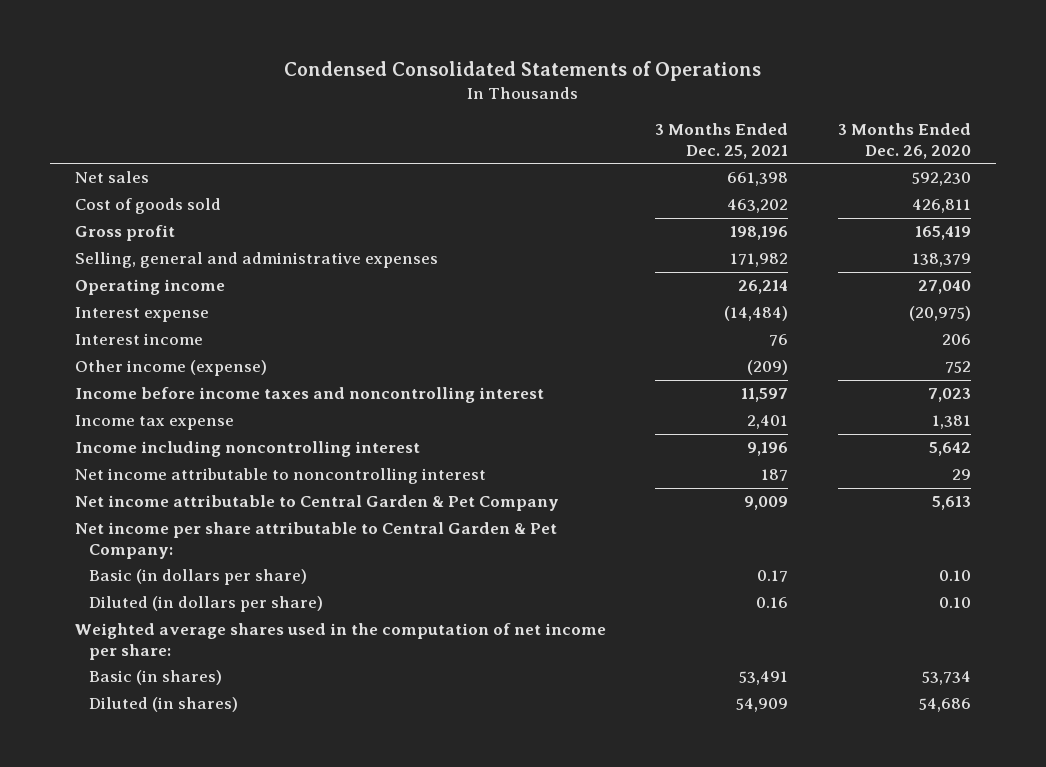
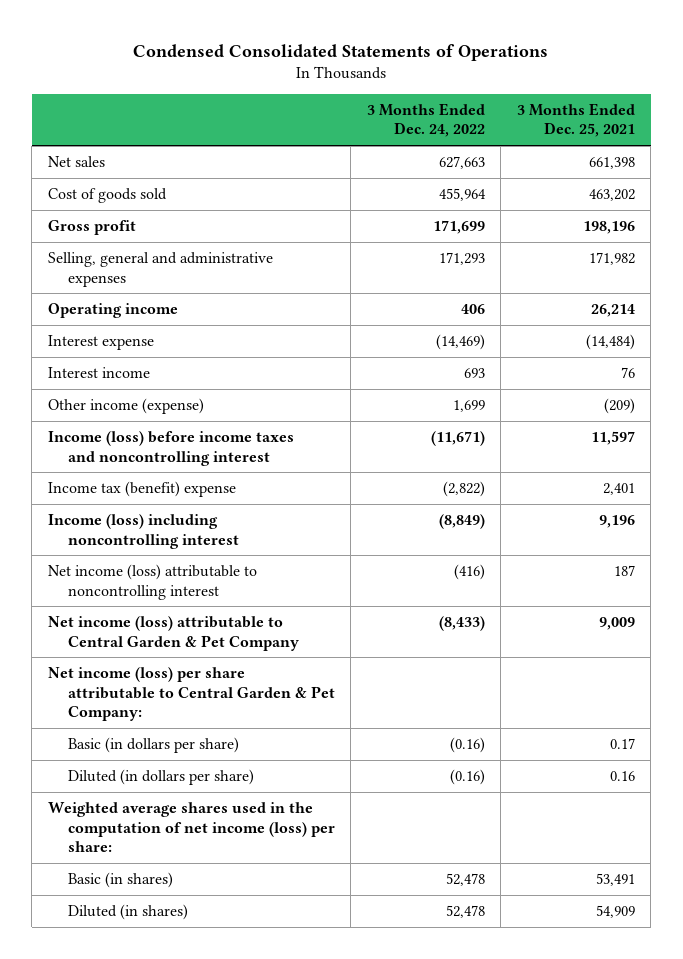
[838,123,972,159] 3 Months Ended Dec. 26, 2020 -> none
none -> [366,102,485,138] 3 Months Ended Dec. 24, 2022
[74,387,544,404] Income before income taxes and noncontrolling interest -> [47,430,294,466] Income (loss) before income taxes and noncontrolling interest
[74,415,234,431] Income tax expense -> [47,480,236,497] Income tax (benefit) expense
[74,441,420,458] Income including noncontrolling interest -> [47,513,239,549] Income (loss) including noncontrolling interest
[74,468,486,485] Net income attributable to noncontrolling interest -> [47,563,257,600] Net income (loss) attributable to noncontrolling interest
[74,495,559,512] Net income attributable to Central Garden & Pet Company -> [47,615,299,651] Net income (loss) attributable to Central Garden & Pet Company
[74,522,557,560] Net income per share attributable to Central Garden & Pet Company: -> [47,666,335,722] Net income (loss) per share attributable to Central Garden & Pet Company:
[74,623,606,661] Weighted average shares used in the computation of net income per share: -> [47,801,335,853] Weighted average shares used in the computation of net income (loss) per share:

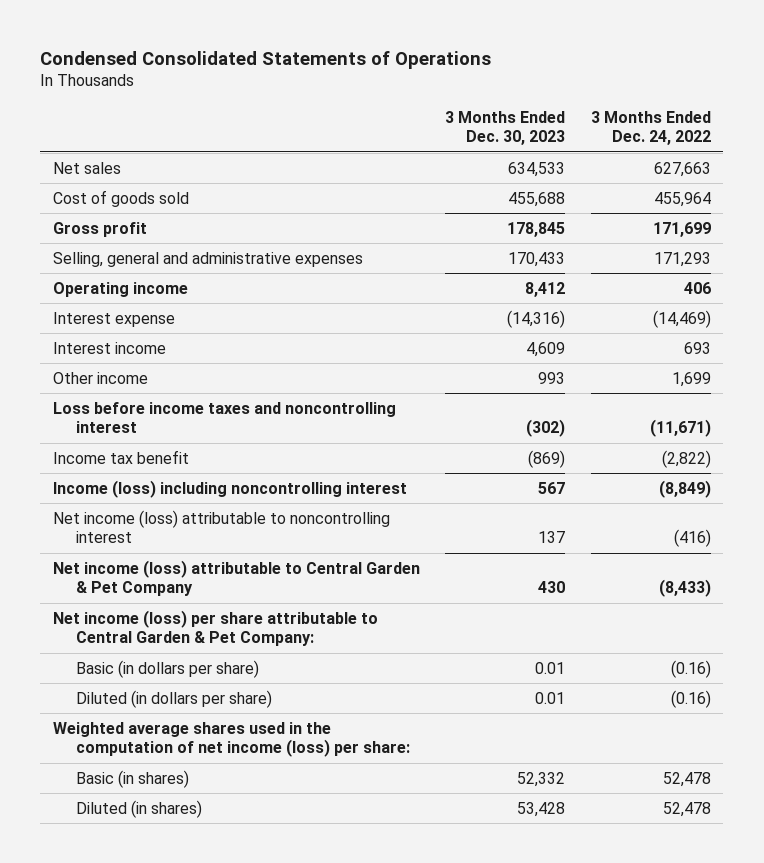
[516,102,635,138] 3 Months Ended Dec. 25, 2021 -> none
none -> [445,110,566,146] 3 Months Ended Dec. 30, 2023
[47,397,204,414] Other income (expense) -> [52,371,148,384] Other income
[47,430,294,466] Income (loss) before income taxes and noncontrolling interest -> [52,401,396,434] Loss before income taxes and noncontrolling interest
[47,480,236,497] Income tax (benefit) expense -> [52,449,189,464] Income tax benefit

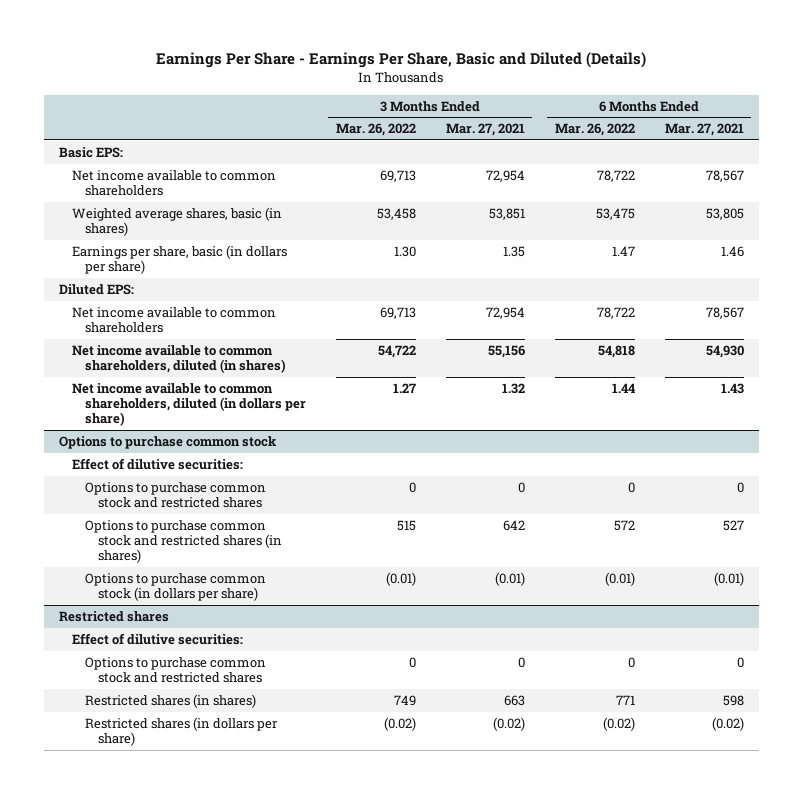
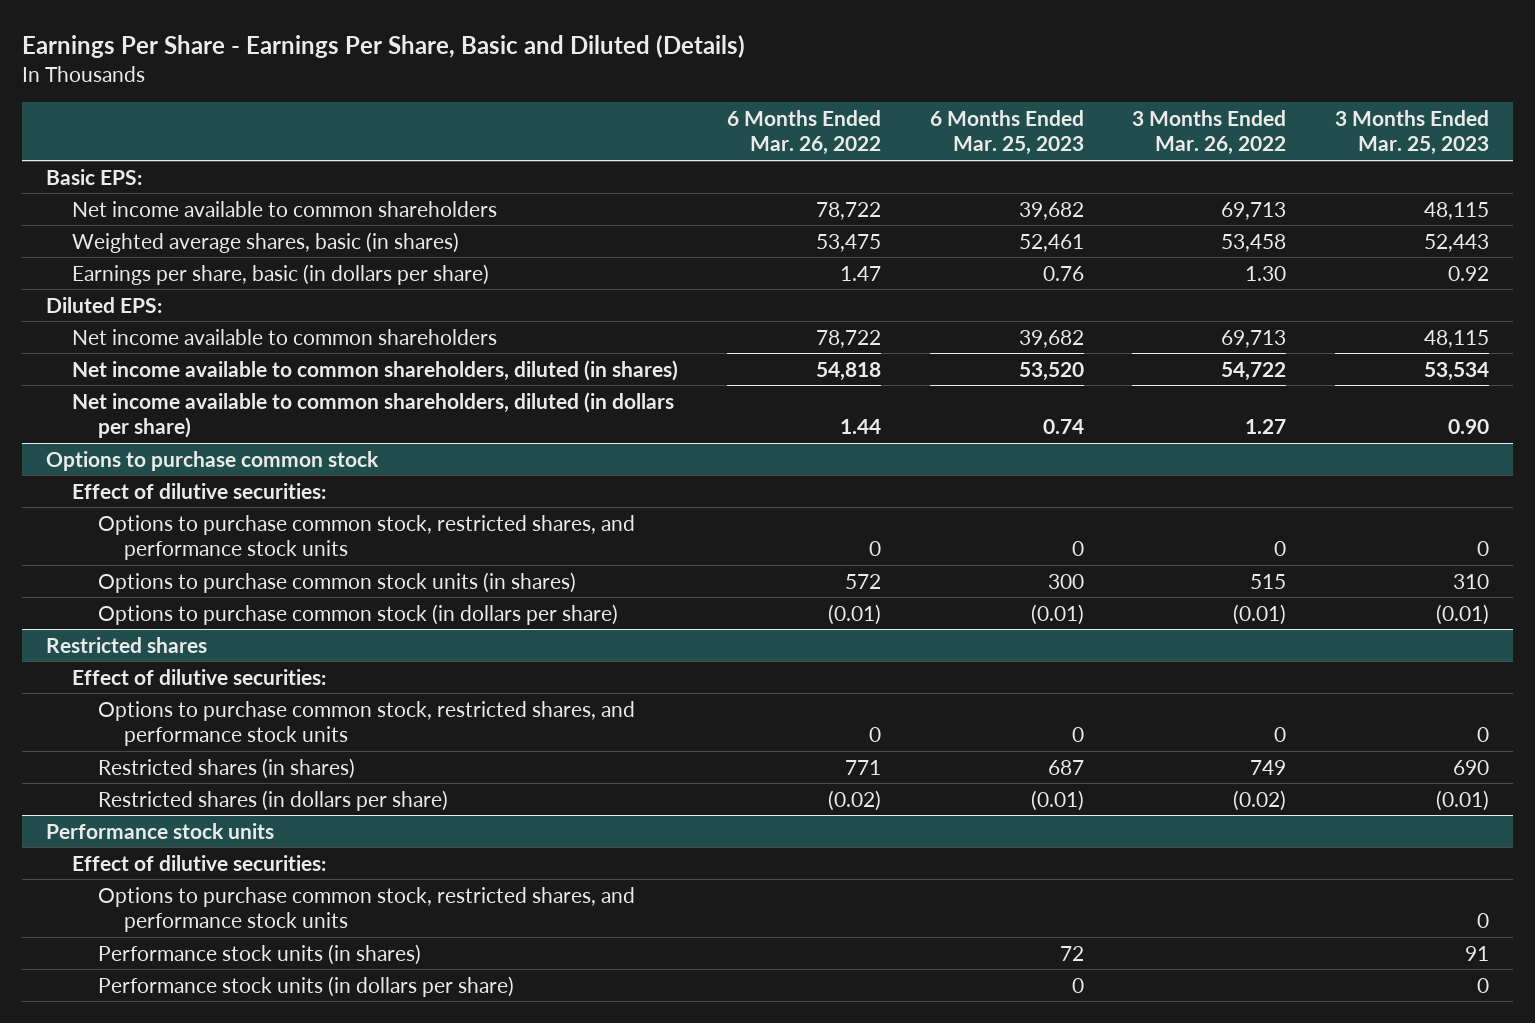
[445,123,525,137] Mar. 27, 2021 -> none
[664,123,744,137] Mar. 27, 2021 -> none
none -> [929,109,1084,156] 6 Months Ended Mar. 25, 2023
none -> [1334,109,1489,156] 3 Months Ended Mar. 25, 2023
[84,481,266,508] Options to purchase common stock and restricted shares -> [97,514,635,561] Options to purchase common stock, restricted shares, and performance stock units
[84,519,282,564] Options to purchase common stock and restricted shares (in shares) -> [97,571,576,593] Options to purchase common stock units (in shares)
[84,656,266,683] Options to purchase common stock and restricted shares -> [97,700,635,747] Options to purchase common stock, restricted shares, and performance stock units
none -> [46,822,275,839] Performance stock units
none -> [72,854,327,871] Effect of dilutive securities:
none -> [97,886,635,933] Options to purchase common stock, restricted shares, and performance stock units
none -> [97,943,421,965] Performance stock units (in shares)
none -> [97,975,514,997] Performance stock units (in dollars per share)

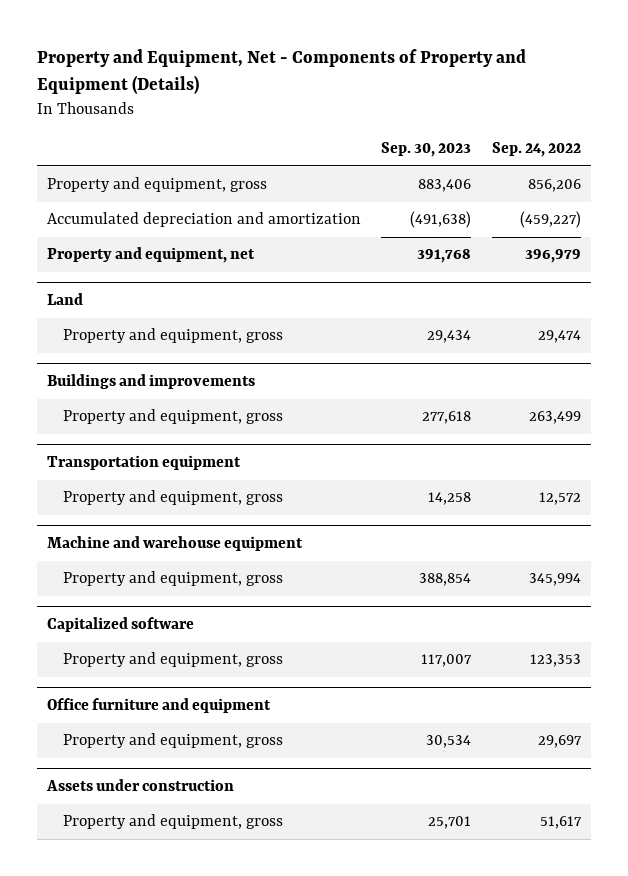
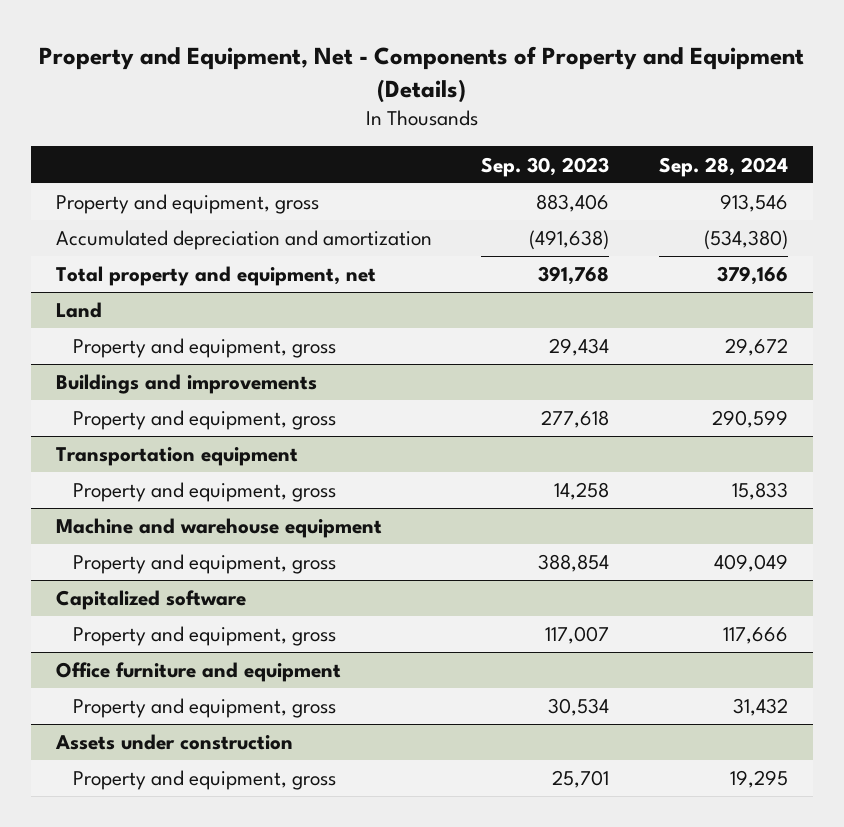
[491,142,581,158] Sep. 24, 2022 -> none
none -> [659,156,789,177] Sep. 28, 2024
[46,247,255,264] Property and equipment, net -> [55,266,376,287] Total property and equipment, net

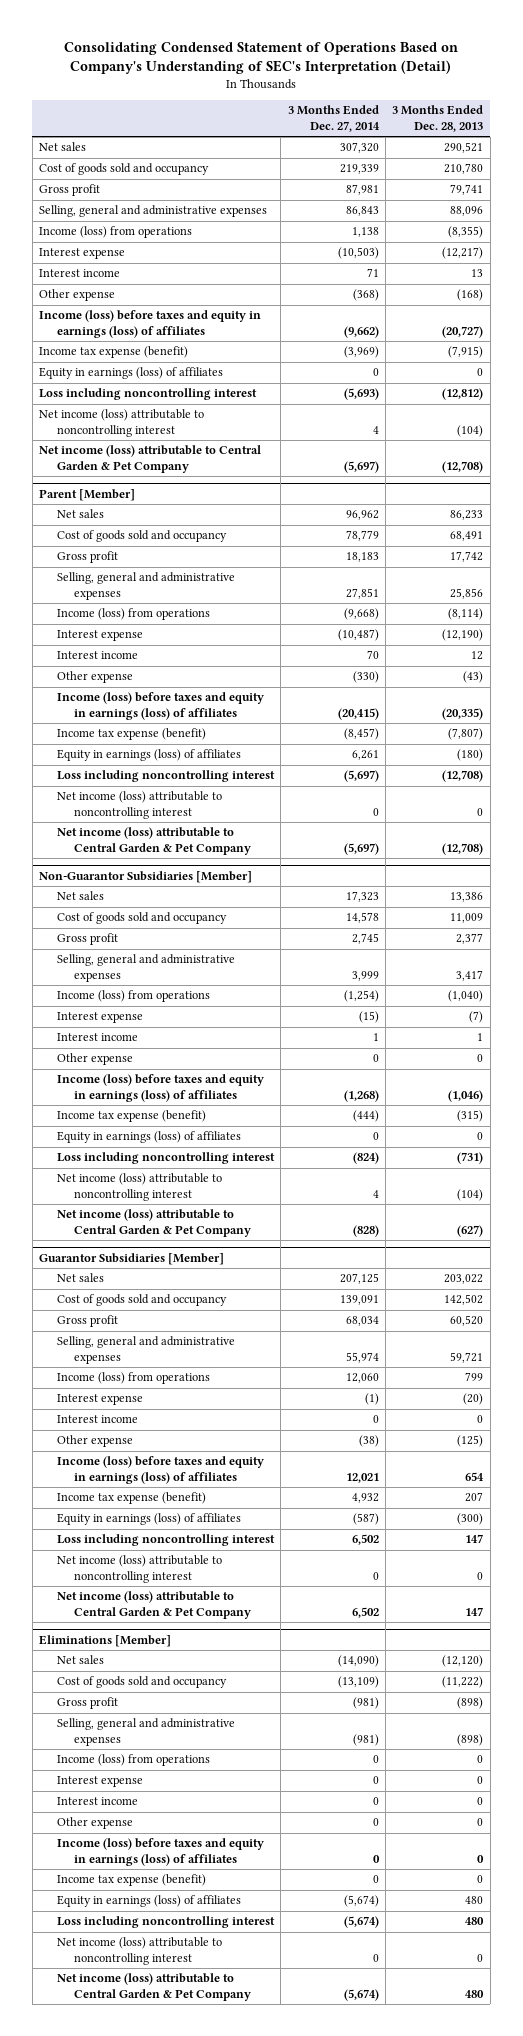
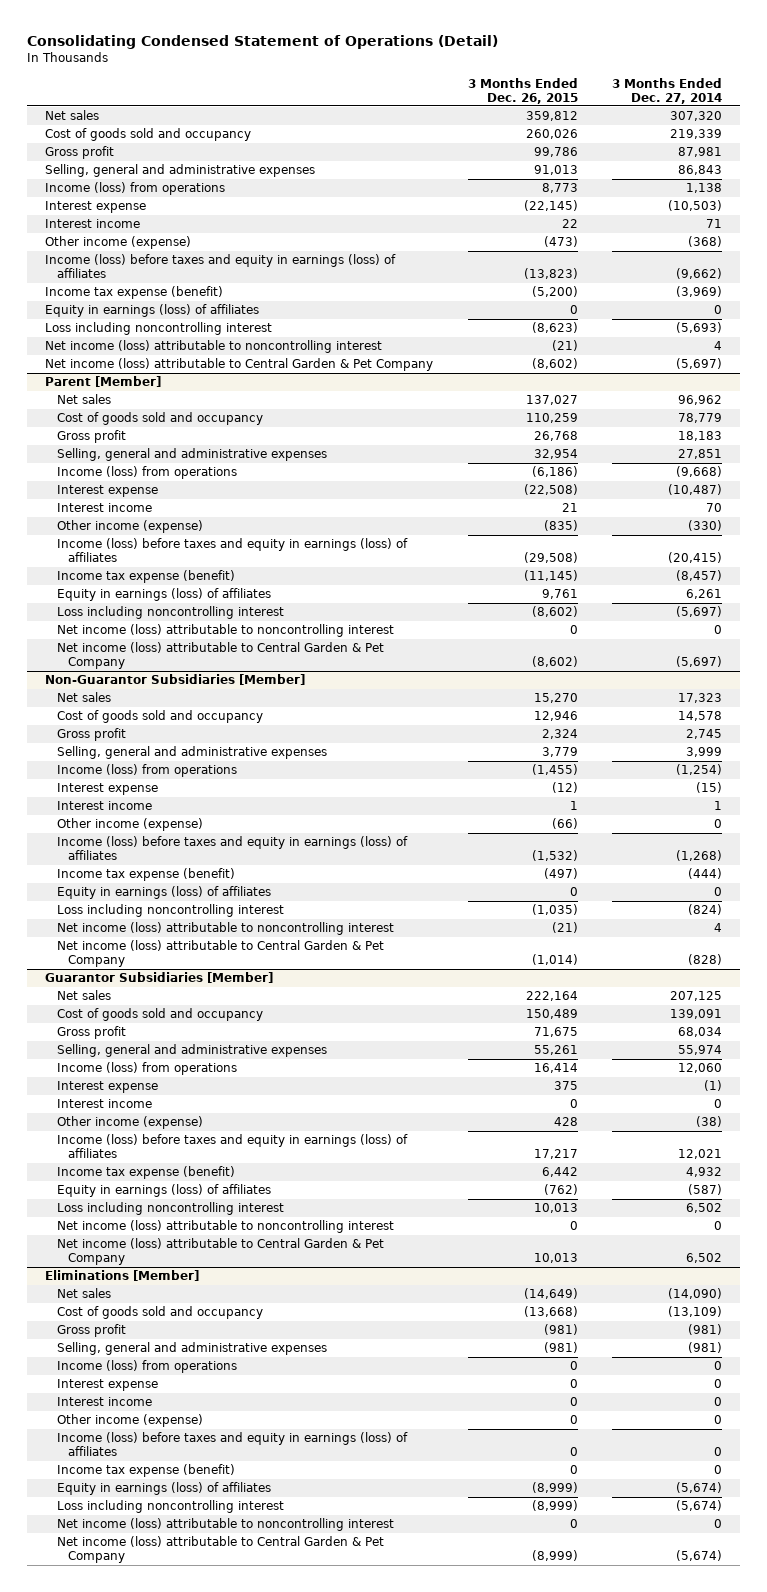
[64,41,459,74] Consolidating Condensed Statement of Operations Based on Company's Understanding of SEC's Interpretation (Detail) -> [27,35,499,50] Consolidating Condensed Statement of Operations (Detail)
[392,105,484,132] 3 Months Ended Dec. 28, 2013 -> none
none -> [467,77,578,104] 3 Months Ended Dec. 26, 2015
[39,289,116,302] Other expense -> [44,236,191,250] Other income (expense)
[56,671,133,684] Other expense -> [56,520,203,534] Other income (expense)
[56,1053,133,1066] Other expense -> [56,818,203,832] Other income (expense)
[56,1435,133,1448] Other expense -> [56,1116,203,1130] Other income (expense)
[56,1817,133,1830] Other expense -> [56,1414,203,1428] Other income (expense)

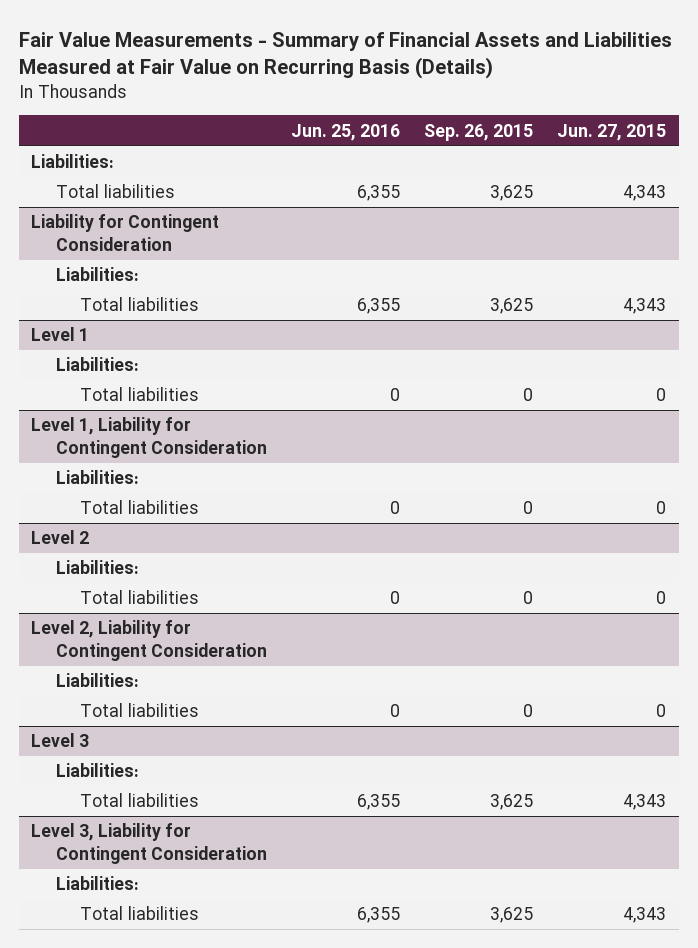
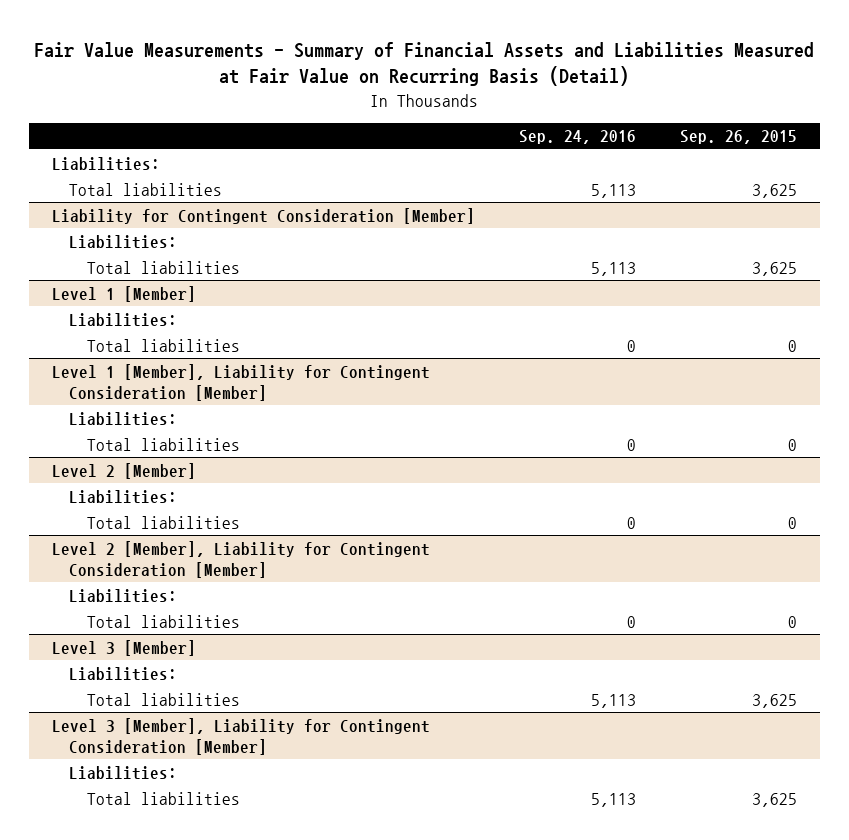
[19,31,673,79] Fair Value Measurements - Summary of Financial Assets and Liabilities Measured at Fair Value on Recurring Basis (Details) -> [34,41,815,87] Fair Value Measurements - Summary of Financial Assets and Liabilities Measured at Fair Value on Recurring Basis (Detail)
[291,123,401,141] Jun. 25, 2016 -> none
[557,123,667,141] Jun. 27, 2015 -> none
none -> [518,130,636,145] Sep. 24, 2016
[31,214,220,251] Liability for Contingent Consideration -> [51,207,475,224] Liability for Contingent Consideration [Member]
[31,327,90,342] Level 1 -> [51,285,196,302] Level 1 [Member]
[31,417,267,458] Level 1, Liability for Contingent Consideration -> [51,363,430,401] Level 1 [Member], Liability for Contingent Consideration [Member]
[31,530,90,545] Level 2 -> [51,462,196,479] Level 2 [Member]
[31,620,267,661] Level 2, Liability for Contingent Consideration -> [51,540,430,578] Level 2 [Member], Liability for Contingent Consideration [Member]
[31,733,90,748] Level 3 -> [51,639,196,656] Level 3 [Member]
[31,823,267,864] Level 3, Liability for Contingent Consideration -> [51,717,430,755] Level 3 [Member], Liability for Contingent Consideration [Member]

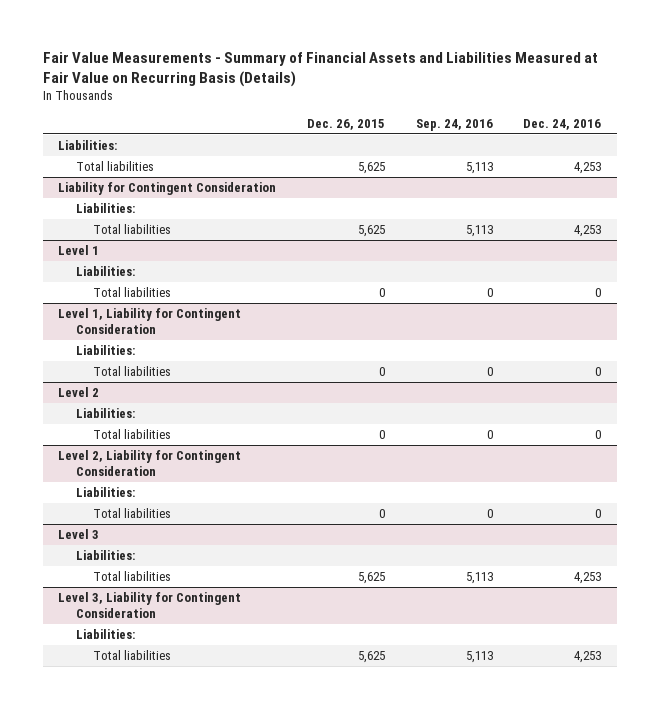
[34,41,815,87] Fair Value Measurements - Summary of Financial Assets and Liabilities Measured at Fair Value on Recurring Basis (Detail) -> [42,51,598,87] Fair Value Measurements - Summary of Financial Assets and Liabilities Measured at Fair Value on Recurring Basis (Details)
[680,130,798,145] Sep. 26, 2015 -> none
none -> [306,118,385,130] Dec. 26, 2015
none -> [523,118,602,130] Dec. 24, 2016
[51,207,475,224] Liability for Contingent Consideration [Member] -> [57,182,276,196] Liability for Contingent Consideration
[51,285,196,302] Level 1 [Member] -> [57,245,99,256] Level 1
[51,363,430,401] Level 1 [Member], Liability for Contingent Consideration [Member] -> [57,308,241,335] Level 1, Liability for Contingent Consideration
[51,462,196,479] Level 2 [Member] -> [57,387,99,398] Level 2
[51,540,430,578] Level 2 [Member], Liability for Contingent Consideration [Member] -> [57,450,241,477] Level 2, Liability for Contingent Consideration
[51,639,196,656] Level 3 [Member] -> [57,529,99,540] Level 3
[51,717,430,755] Level 3 [Member], Liability for Contingent Consideration [Member] -> [57,592,241,619] Level 3, Liability for Contingent Consideration

